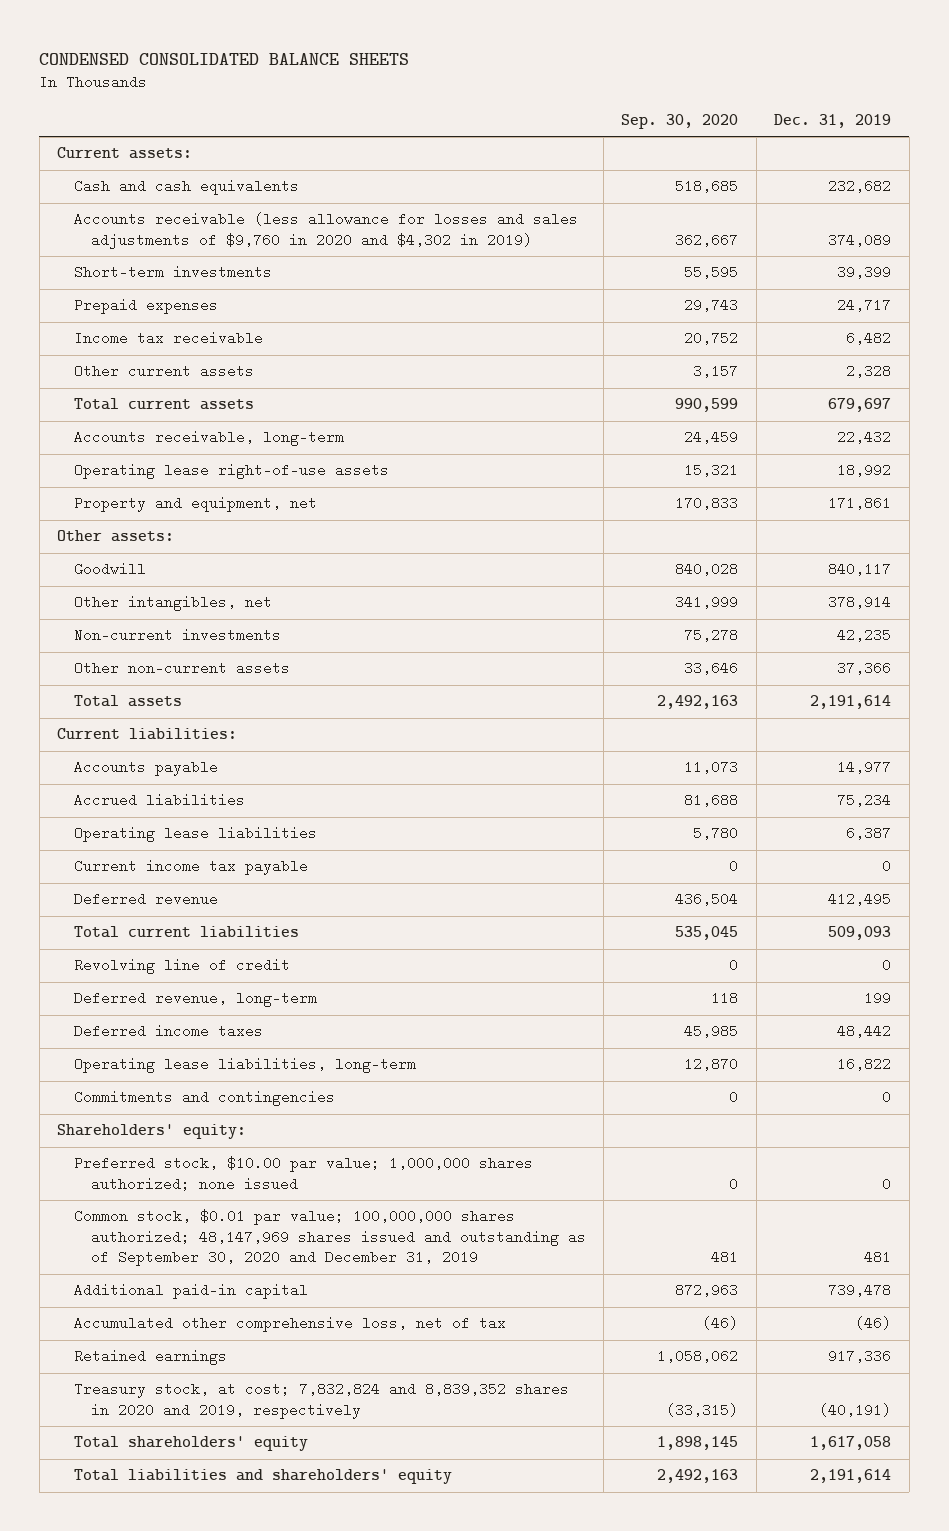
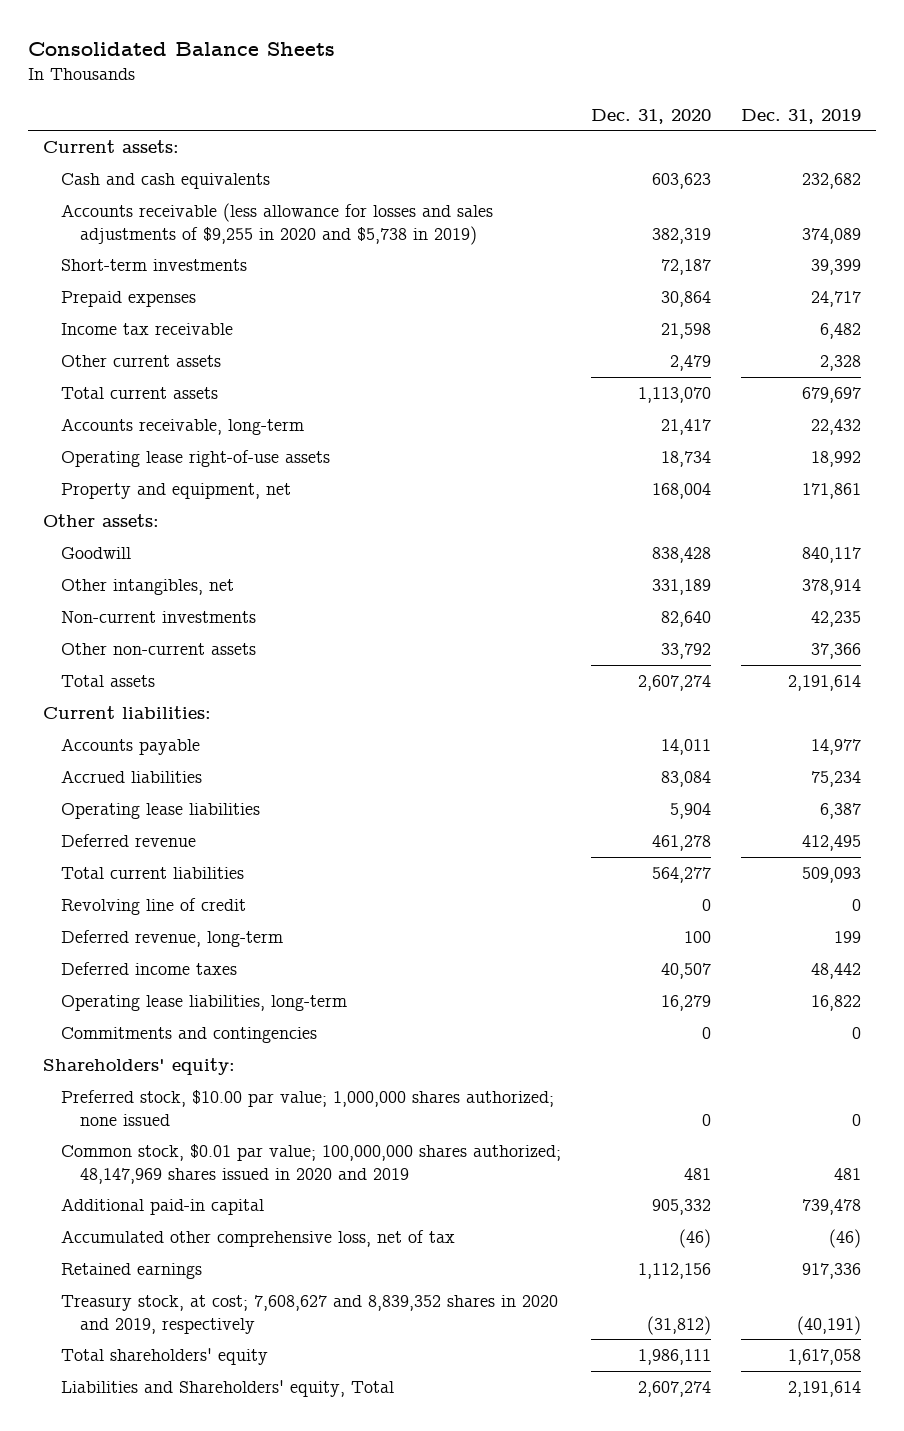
[39,52,410,65] CONDENSED CONSOLIDATED BALANCE SHEETS -> [27,41,335,56] Consolidated Balance Sheets
[621,113,739,129] Sep. 30, 2020 -> none
none -> [591,108,712,124] Dec. 31, 2020
[73,212,578,249] Accounts receivable (less allowance for losses and sales adjustments of $9,760 in 2020 and $4,302 in 2019) -> [61,203,494,245] Accounts receivable (less allowance for losses and sales adjustments of $9,255 in 2020 and $5,738 in 2019)
[73,859,308,876] Current income tax payable -> none
[73,1209,586,1267] Common stock, $0.01 par value; 100,000,000 shares authorized; 48,147,969 shares issued and outstanding as of September 30, 2020 and December 31, 2019 -> [61,1144,562,1184] Common stock, $0.01 par value; 100,000,000 shares authorized; 48,147,969 shares issued in 2020 and 2019
[73,1382,569,1419] Treasury stock, at cost; 7,832,824 and 8,839,352 shares in 2020 and 2019, respectively -> [61,1295,559,1334] Treasury stock, at cost; 7,608,627 and 8,839,352 shares in 2020 and 2019, respectively
[73,1469,452,1485] Total liabilities and shareholders' equity -> [61,1380,395,1398] Liabilities and Shareholders' equity, Total

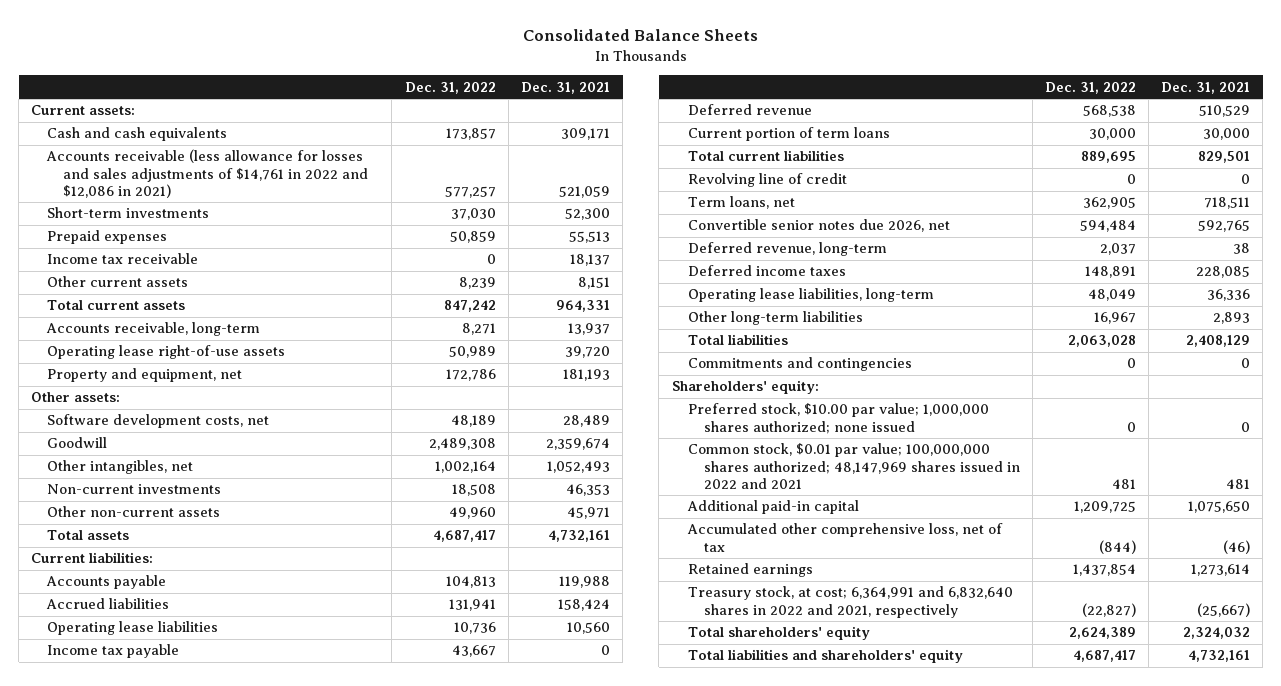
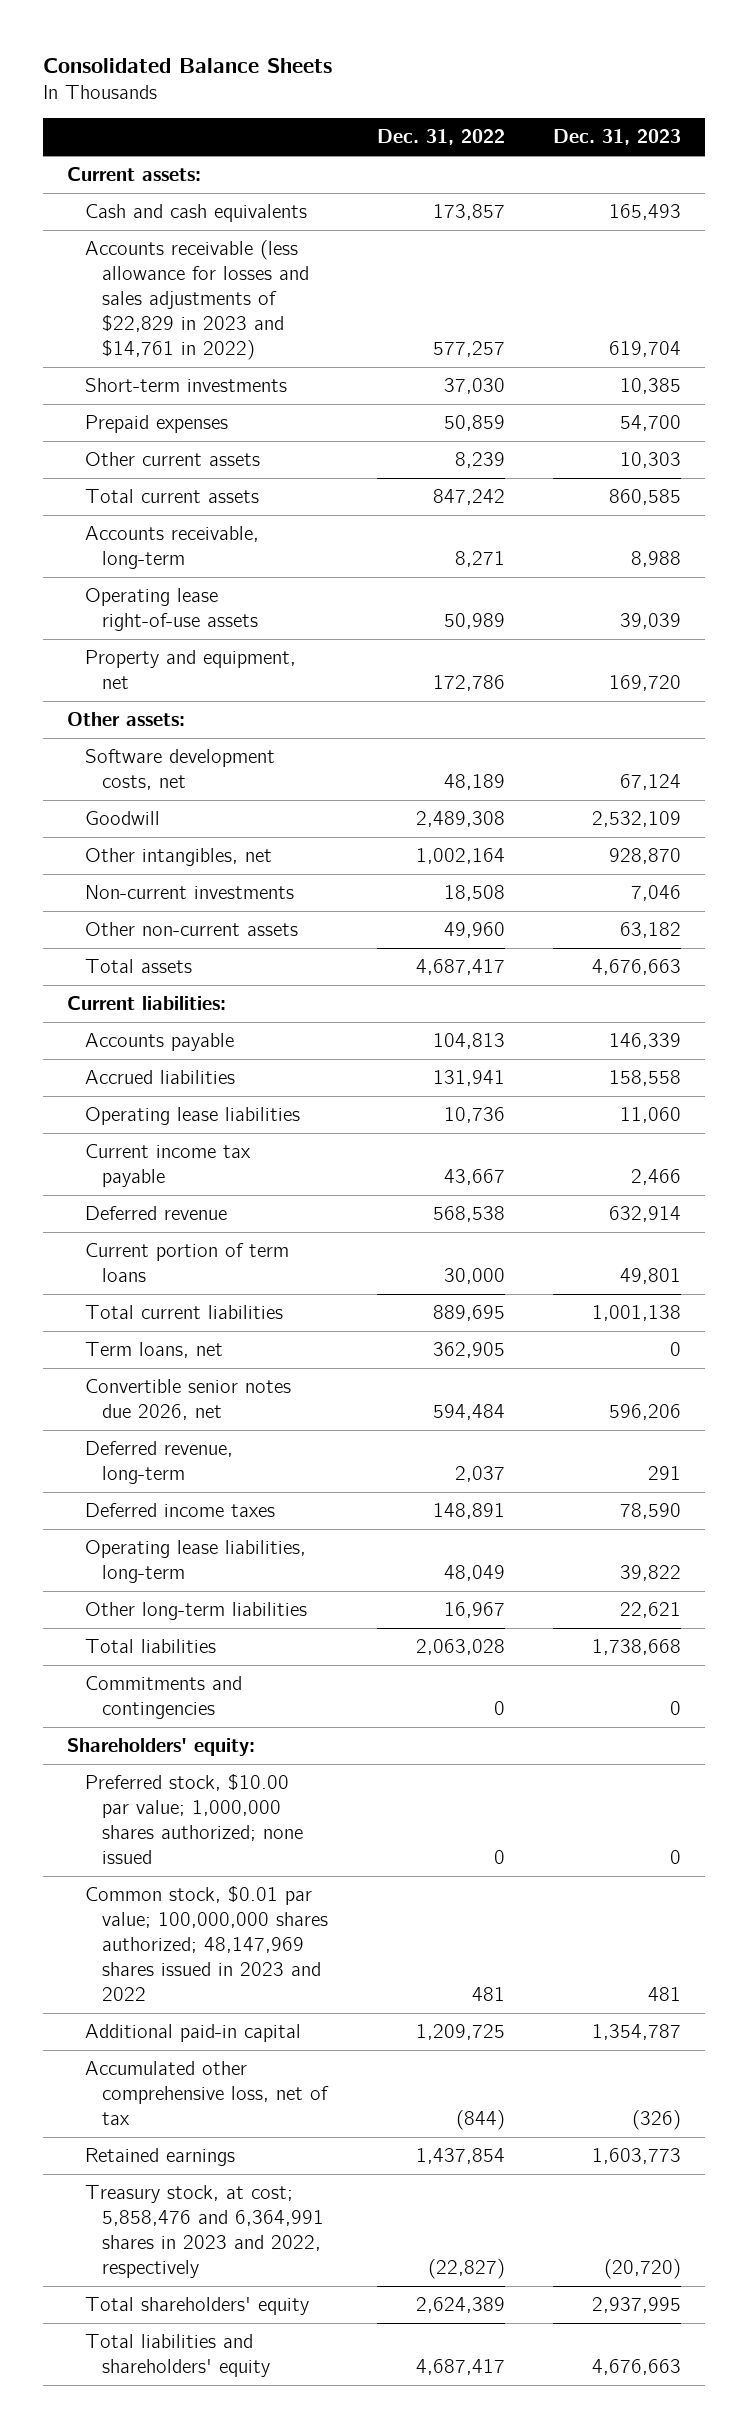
[520,81,610,94] Dec. 31, 2021 -> none
none -> [553,129,682,146] Dec. 31, 2023
[46,149,369,198] Accounts receivable (less allowance for losses and sales adjustments of $14,761 in 2022 and $12,086 in 2021) -> [84,240,310,361] Accounts receivable (less allowance for losses and sales adjustments of $22,829 in 2023 and $14,761 in 2022)
[47,253,199,265] Income tax receivable -> none
[47,644,180,659] Income tax payable -> [84,1144,251,1188] Current income tax payable
[687,173,847,188] Revolving line of credit -> none
[687,443,1020,489] Common stock, $0.01 par value; 100,000,000 shares authorized; 48,147,969 shares issued in 2022 and 2021 -> [84,1886,329,2002] Common stock, $0.01 par value; 100,000,000 shares authorized; 48,147,969 shares issued in 2023 and 2022
[687,586,1013,618] Treasury stock, at cost; 6,364,991 and 6,832,640 shares in 2022 and 2021, respectively -> [84,2185,325,2279] Treasury stock, at cost; 5,858,476 and 6,364,991 shares in 2023 and 2022, respectively

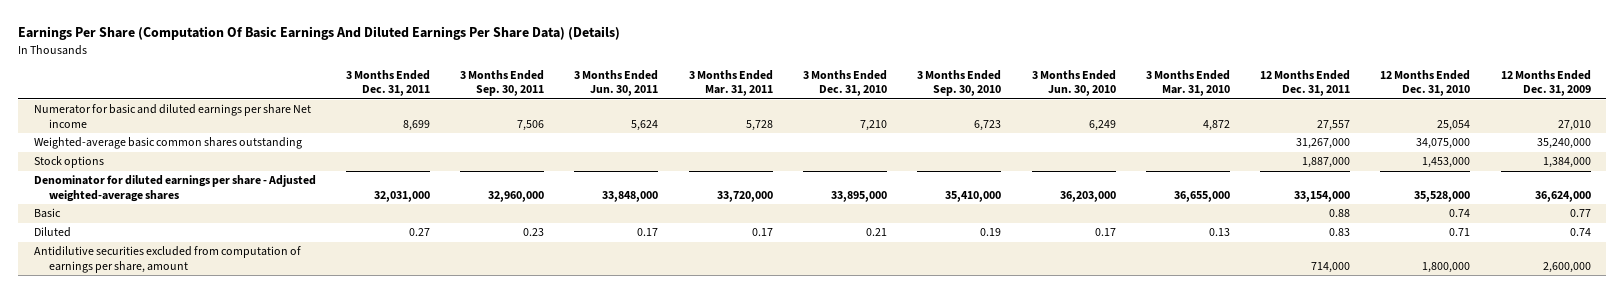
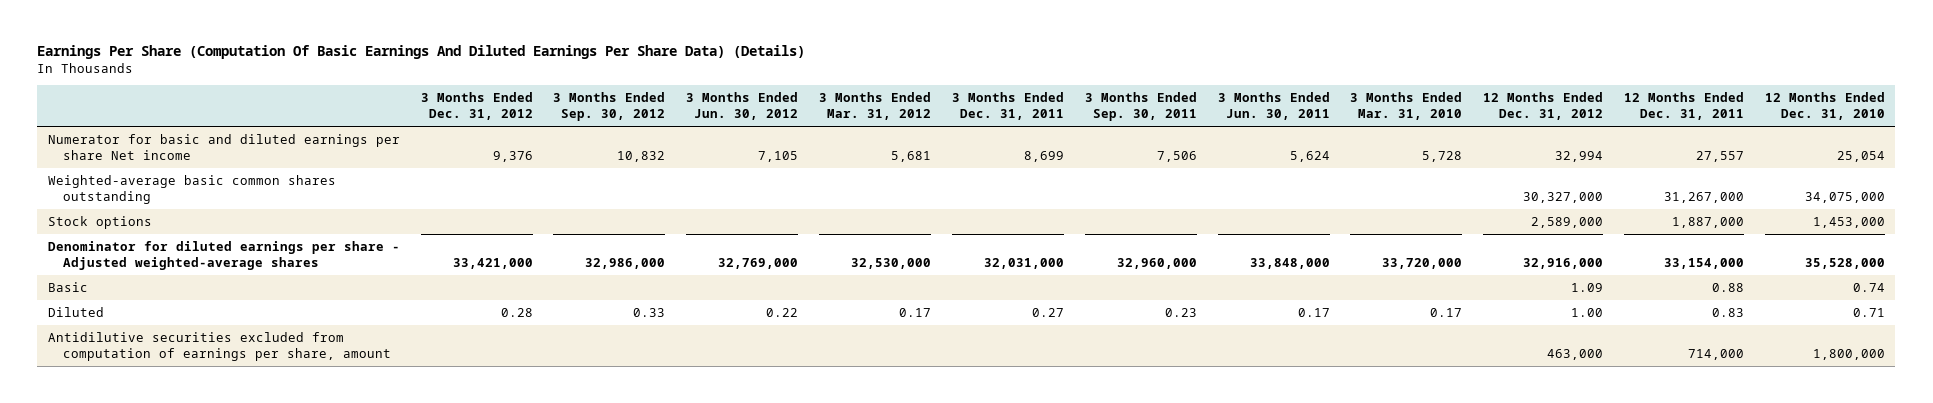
[688,70,773,97] 3 Months Ended Mar. 31, 2011 -> none
[803,70,888,97] 3 Months Ended Dec. 31, 2010 -> none
[917,70,1002,97] 3 Months Ended Sep. 30, 2010 -> none
[1031,70,1116,97] 3 Months Ended Jun. 30, 2010 -> none
[1500,70,1591,97] 12 Months Ended Dec. 31, 2009 -> none
none -> [420,92,533,121] 3 Months Ended Dec. 31, 2012
none -> [553,92,666,122] 3 Months Ended Sep. 30, 2012
none -> [686,92,799,121] 3 Months Ended Jun. 30, 2012
none -> [819,92,932,121] 3 Months Ended Mar. 31, 2012
none -> [1483,92,1604,121] 12 Months Ended Dec. 31, 2012
[1202,119,1230,131] 4,872 -> [1422,150,1463,162] 5,728
[1173,190,1230,202] 36,655,000 -> [1382,257,1463,269] 33,720,000
[1208,228,1230,237] 0.13 -> [1430,308,1463,318] 0.17

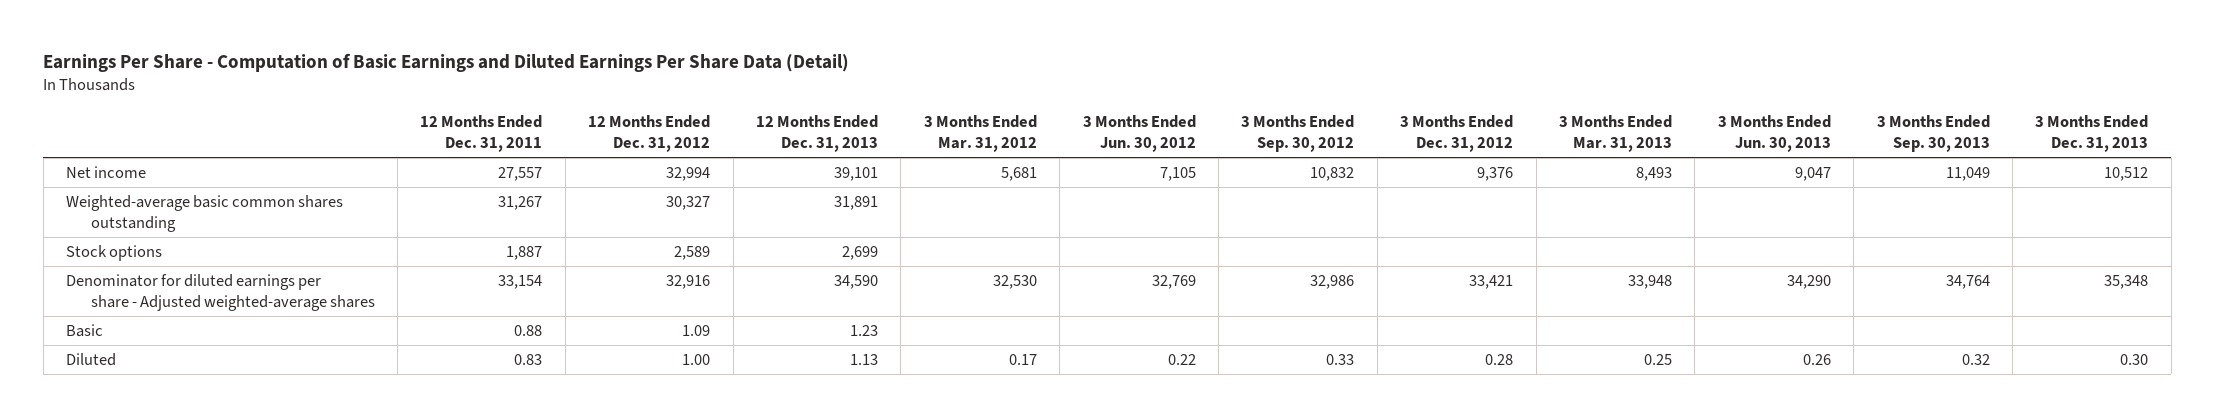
[37,45,806,60] Earnings Per Share (Computation Of Basic Earnings And Diluted Earnings Per Share Data) (Details) -> [43,53,850,73] Earnings Per Share - Computation of Basic Earnings and Diluted Earnings Per Share Data (Detail)
[951,92,1064,121] 3 Months Ended Dec. 31, 2011 -> none
[1084,92,1197,122] 3 Months Ended Sep. 30, 2011 -> none
[1217,92,1330,121] 3 Months Ended Jun. 30, 2011 -> none
[1350,92,1463,121] 3 Months Ended Mar. 31, 2010 -> none
[1764,92,1885,121] 12 Months Ended Dec. 31, 2010 -> none
none -> [756,114,879,152] 12 Months Ended Dec. 31, 2013
none -> [1559,114,1673,152] 3 Months Ended Mar. 31, 2013
none -> [1717,114,1831,152] 3 Months Ended Jun. 30, 2013
none -> [1876,114,1990,152] 3 Months Ended Sep. 30, 2013
none -> [2035,114,2149,152] 3 Months Ended Dec. 31, 2013
[47,134,400,160] Numerator for basic and diluted earnings per share Net income -> [66,166,147,179] Net income
[1523,191,1604,203] 30,327,000 -> [666,196,711,211] 30,327
[1664,191,1745,203] 31,267,000 -> [498,196,543,211] 31,267
[1531,217,1604,229] 2,589,000 -> [674,246,711,261] 2,589
[1672,217,1745,229] 1,887,000 -> [506,246,543,261] 1,887
[452,257,533,269] 33,421,000 -> [1469,275,1514,290] 33,421
[585,257,666,269] 32,986,000 -> [1310,275,1355,290] 32,986
[718,257,799,269] 32,769,000 -> [1151,275,1196,290] 32,769
[851,257,932,269] 32,530,000 -> [992,275,1037,290] 32,530
[1523,257,1604,269] 32,916,000 -> [666,275,711,290] 32,916
[1664,257,1745,269] 33,154,000 -> [498,275,543,290] 33,154
[47,332,391,361] Antidilutive securities excluded from computation of earnings per share, amount -> none

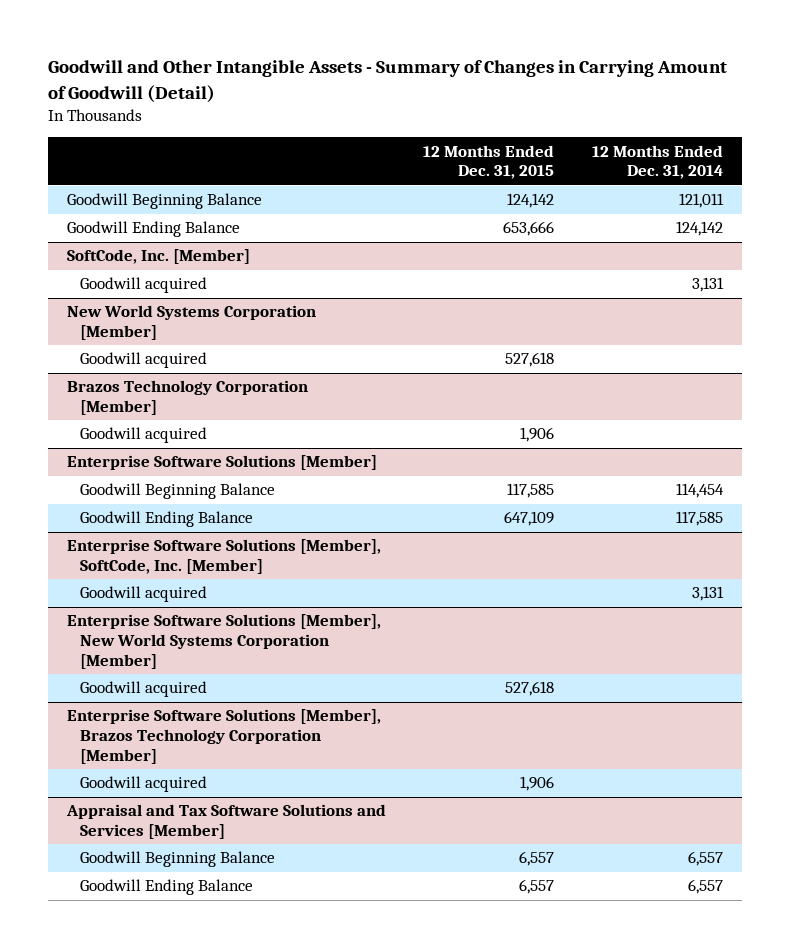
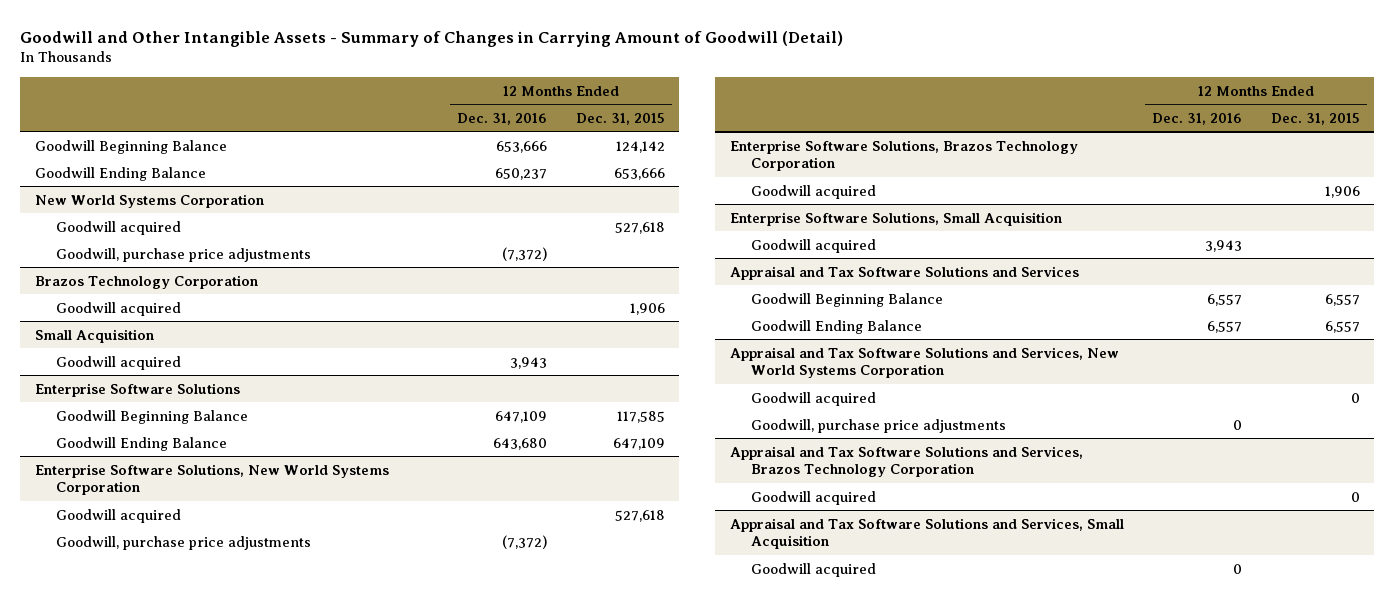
[591,144,723,180] 12 Months Ended Dec. 31, 2014 -> none
none -> [457,112,548,125] Dec. 31, 2016
[66,249,250,265] SoftCode, Inc. [Member] -> none
[79,277,207,294] Goodwill acquired -> none
[66,305,316,340] New World Systems Corporation [Member] -> [34,193,264,208] New World Systems Corporation
none -> [56,247,312,262] Goodwill, purchase price adjustments
[66,380,308,415] Brazos Technology Corporation [Member] -> [34,274,258,289] Brazos Technology Corporation
none -> [34,328,154,343] Small Acquisition
none -> [56,355,182,370] Goodwill acquired
[66,455,377,471] Enterprise Software Solutions [Member] -> [34,382,240,397] Enterprise Software Solutions
[66,539,381,574] Enterprise Software Solutions [Member], SoftCode, Inc. [Member] -> none
[79,586,207,603] Goodwill acquired -> none
[66,614,381,669] Enterprise Software Solutions [Member], New World Systems Corporation [Member] -> [34,463,389,496] Enterprise Software Solutions, New World Systems Corporation
none -> [56,535,312,550] Goodwill, purchase price adjustments
[66,709,381,764] Enterprise Software Solutions [Member], Brazos Technology Corporation [Member] -> [729,139,1078,172] Enterprise Software Solutions, Brazos Technology Corporation
none -> [729,211,1062,226] Enterprise Software Solutions, Small Acquisition
none -> [751,238,877,253] Goodwill acquired
[65,804,386,839] Appraisal and Tax Software Solutions and Services [Member] -> [729,265,1079,280] Appraisal and Tax Software Solutions and Services
none -> [729,346,1119,379] Appraisal and Tax Software Solutions and Services, New World Systems Corporation
none -> [751,391,877,406] Goodwill acquired
none -> [751,418,1007,433] Goodwill, purchase price adjustments
none -> [729,445,1083,478] Appraisal and Tax Software Solutions and Services, Brazos Technology Corporation
none -> [751,490,877,505] Goodwill acquired
none -> [729,517,1124,550] Appraisal and Tax Software Solutions and Services, Small Acquisition
none -> [751,562,877,577] Goodwill acquired

